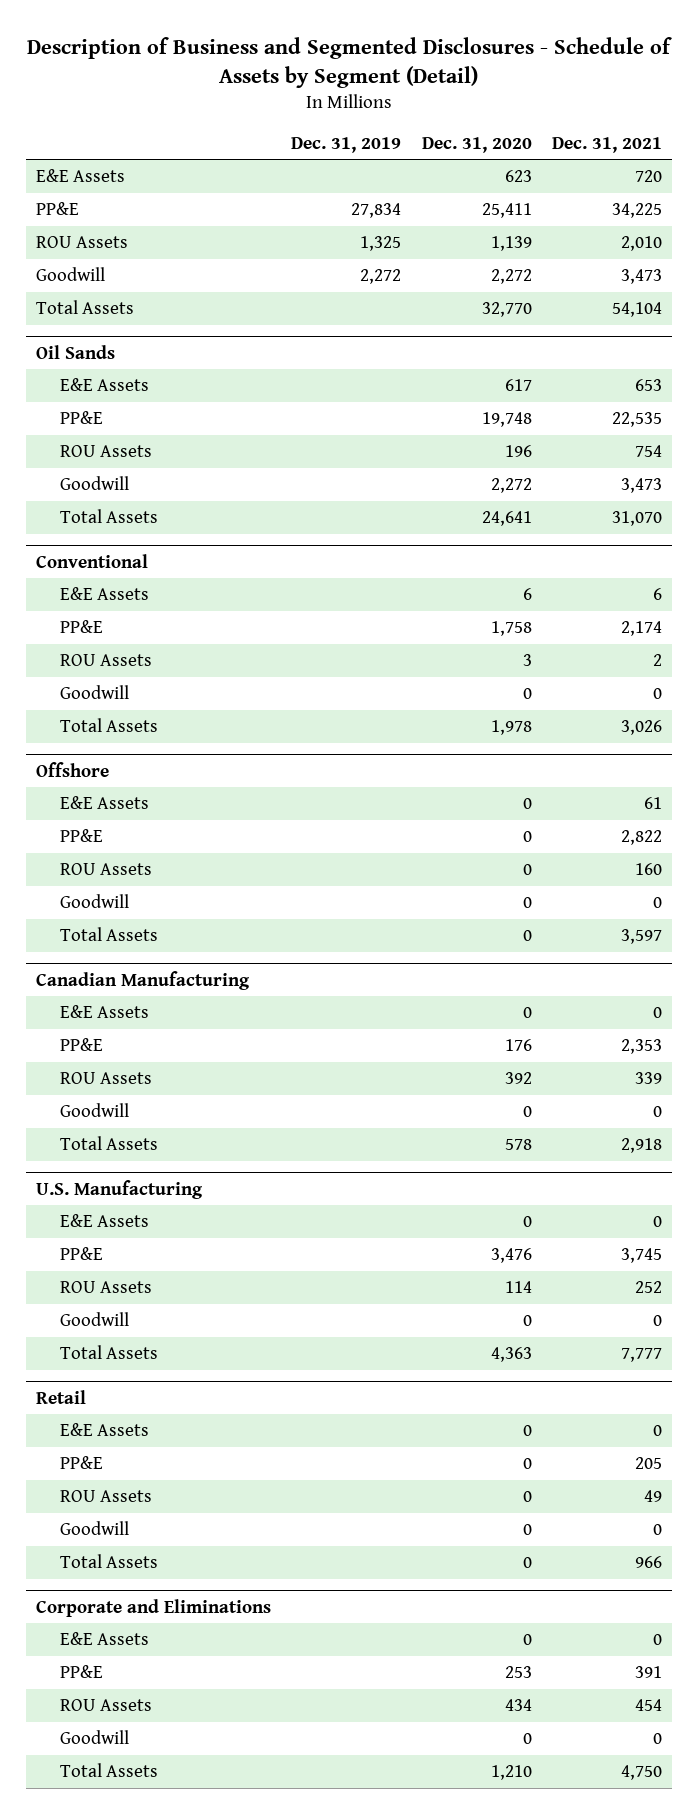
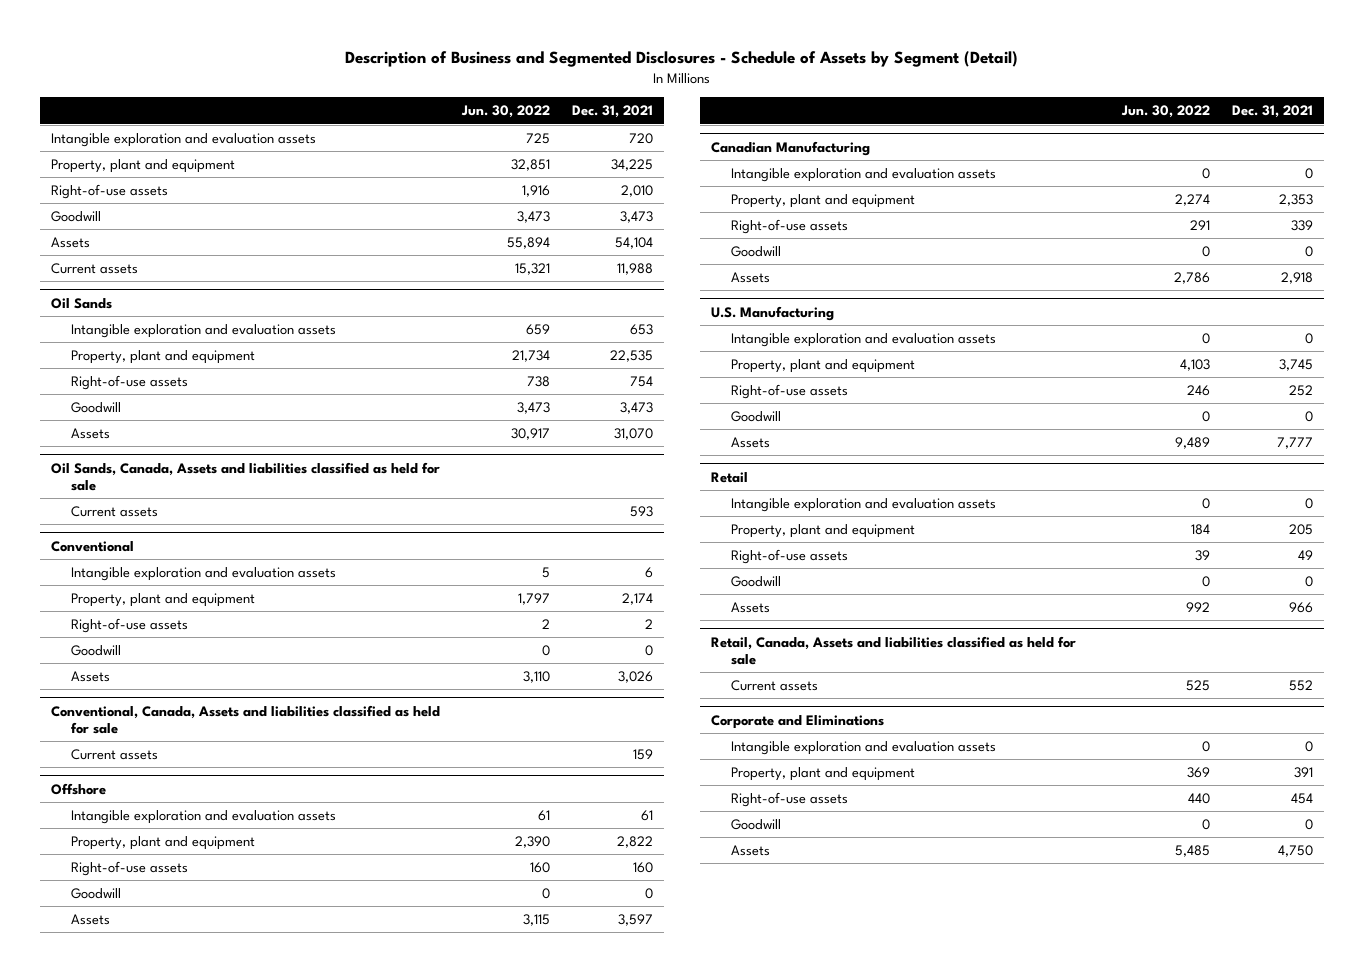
[291,136,402,153] Dec. 31, 2019 -> none
[421,136,532,153] Dec. 31, 2020 -> none
none -> [460,105,550,119] Jun. 30, 2022
[35,169,125,183] E&E Assets -> [51,133,317,148] Intangible exploration and evaluation assets
[35,202,79,216] PP&E -> [51,159,236,174] Property, plant and equipment
[35,236,128,249] ROU Assets -> [51,184,169,200] Right-of-use assets
[35,300,134,315] Total Assets -> [51,237,91,249] Assets
none -> [51,263,139,275] Current assets
[60,378,150,392] E&E Assets -> [70,324,336,339] Intangible exploration and evaluation assets
[60,411,104,425] PP&E -> [70,350,255,365] Property, plant and equipment
[60,445,153,458] ROU Assets -> [70,375,188,391] Right-of-use assets
[60,509,159,524] Total Assets -> [70,428,110,440] Assets
none -> [51,461,441,491] Oil Sands, Canada, Assets and liabilities classified as held for sale
none -> [70,506,158,518] Current assets
[60,587,150,601] E&E Assets -> [70,567,336,582] Intangible exploration and evaluation assets
[60,620,104,634] PP&E -> [70,593,255,608] Property, plant and equipment
[60,654,153,667] ROU Assets -> [70,618,188,634] Right-of-use assets
[60,718,159,733] Total Assets -> [70,671,110,683] Assets
none -> [51,704,441,734] Conventional, Canada, Assets and liabilities classified as held for sale
none -> [70,749,158,761] Current assets
[60,796,150,810] E&E Assets -> [70,810,336,825] Intangible exploration and evaluation assets
[60,829,104,843] PP&E -> [70,836,255,851] Property, plant and equipment
[60,863,153,876] ROU Assets -> [70,861,188,877] Right-of-use assets
[60,927,159,942] Total Assets -> [70,914,110,926] Assets
[60,1005,150,1019] E&E Assets -> [730,168,996,183] Intangible exploration and evaluation assets
[60,1038,104,1052] PP&E -> [730,194,915,209] Property, plant and equipment
[60,1072,153,1085] ROU Assets -> [730,219,848,235] Right-of-use assets
[60,1136,159,1151] Total Assets -> [730,272,770,284] Assets
[60,1214,150,1228] E&E Assets -> [730,333,996,348] Intangible exploration and evaluation assets
[60,1247,104,1261] PP&E -> [730,359,915,374] Property, plant and equipment
[60,1281,153,1294] ROU Assets -> [730,384,848,400] Right-of-use assets
[60,1345,159,1360] Total Assets -> [730,437,770,449] Assets
[60,1423,150,1437] E&E Assets -> [730,498,996,513] Intangible exploration and evaluation assets
[60,1456,104,1470] PP&E -> [730,524,915,539] Property, plant and equipment
[60,1490,153,1503] ROU Assets -> [730,549,848,565] Right-of-use assets
[60,1554,159,1569] Total Assets -> [730,602,770,614] Assets
none -> [711,635,1077,665] Retail, Canada, Assets and liabilities classified as held for sale
none -> [730,680,818,692] Current assets
[60,1632,150,1646] E&E Assets -> [730,741,996,756] Intangible exploration and evaluation assets
[60,1665,104,1679] PP&E -> [730,767,915,782] Property, plant and equipment
[60,1699,153,1712] ROU Assets -> [730,792,848,808] Right-of-use assets
[60,1763,159,1778] Total Assets -> [730,845,770,857] Assets

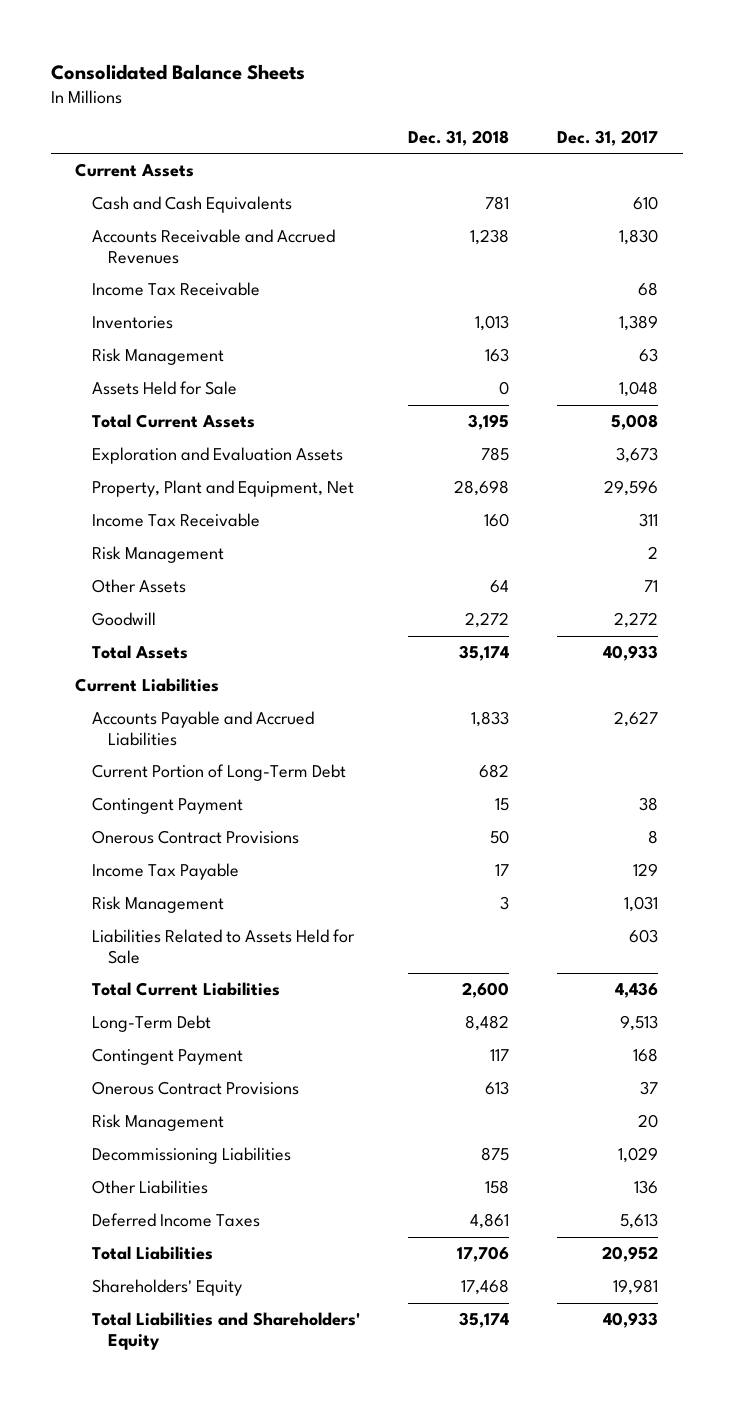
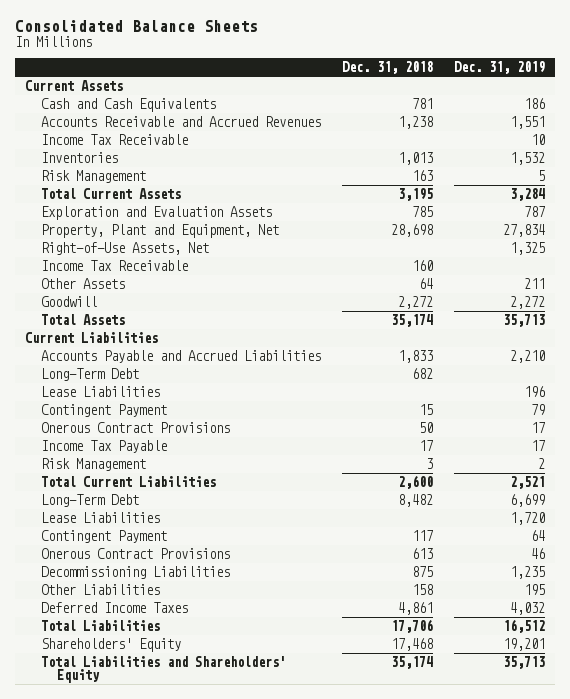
[557,129,659,146] Dec. 31, 2017 -> none
none -> [453,61,545,75] Dec. 31, 2019
[91,381,237,396] Assets Held for Sale -> none
none -> [40,242,209,256] Right-of-Use Assets, Net
[91,546,224,564] Risk Management -> none
[91,764,346,782] Current Portion of Long-Term Debt -> [40,368,139,382] Long-Term Debt
none -> [40,386,160,398] Lease Liabilities
[91,929,355,965] Liabilities Related to Assets Held for Sale -> none
none -> [40,512,160,524] Lease Liabilities
[91,1114,224,1132] Risk Management -> none

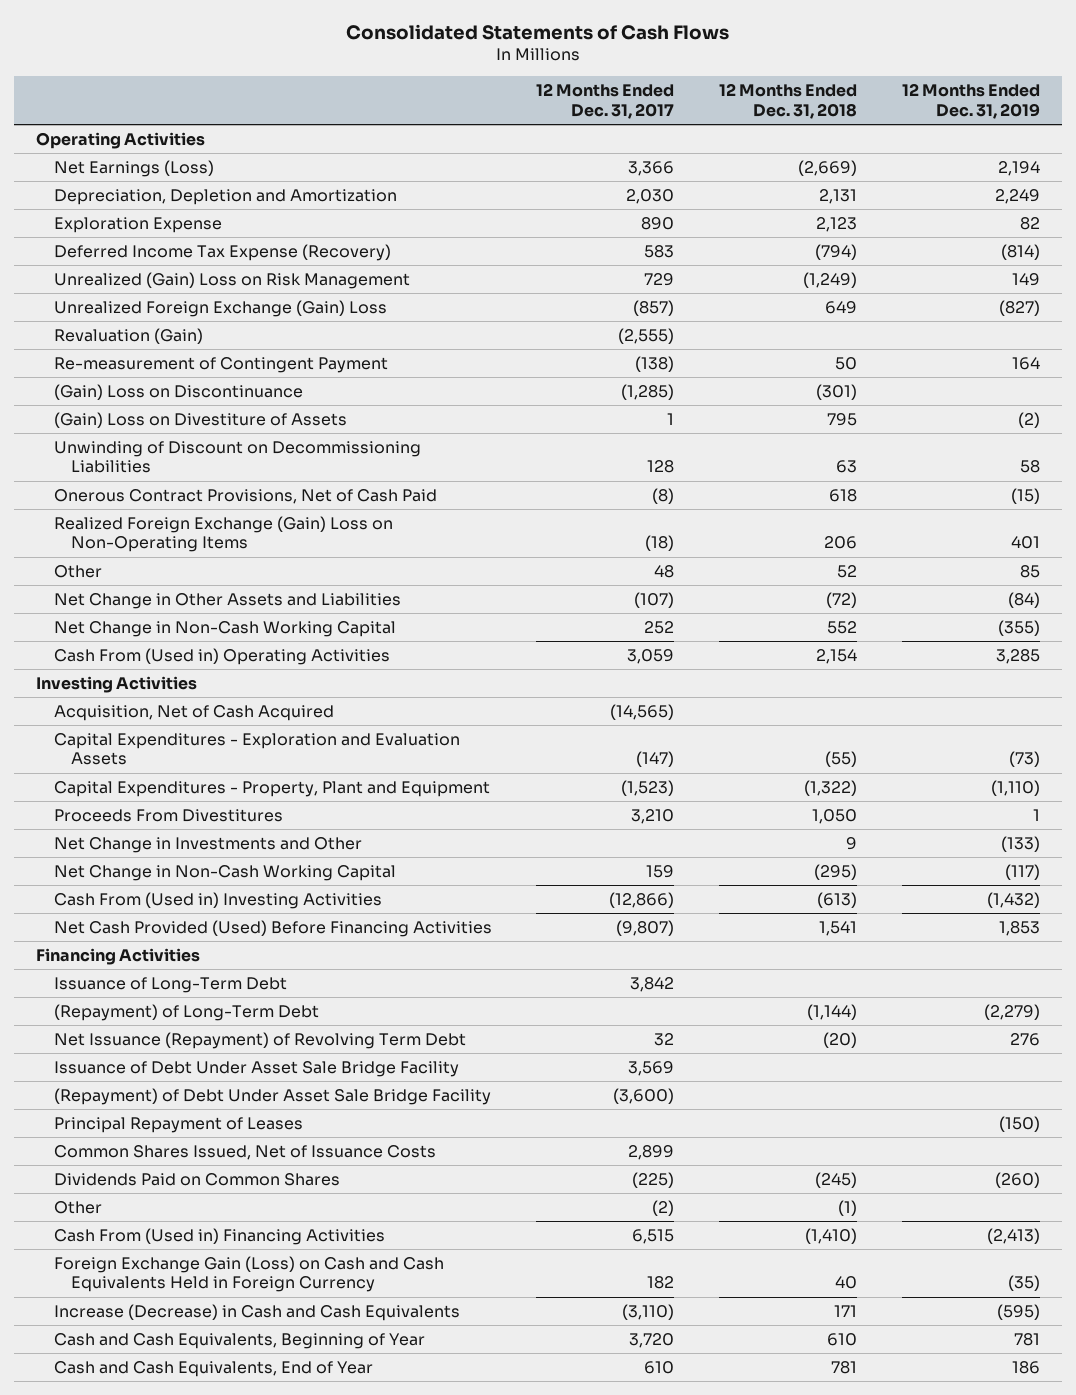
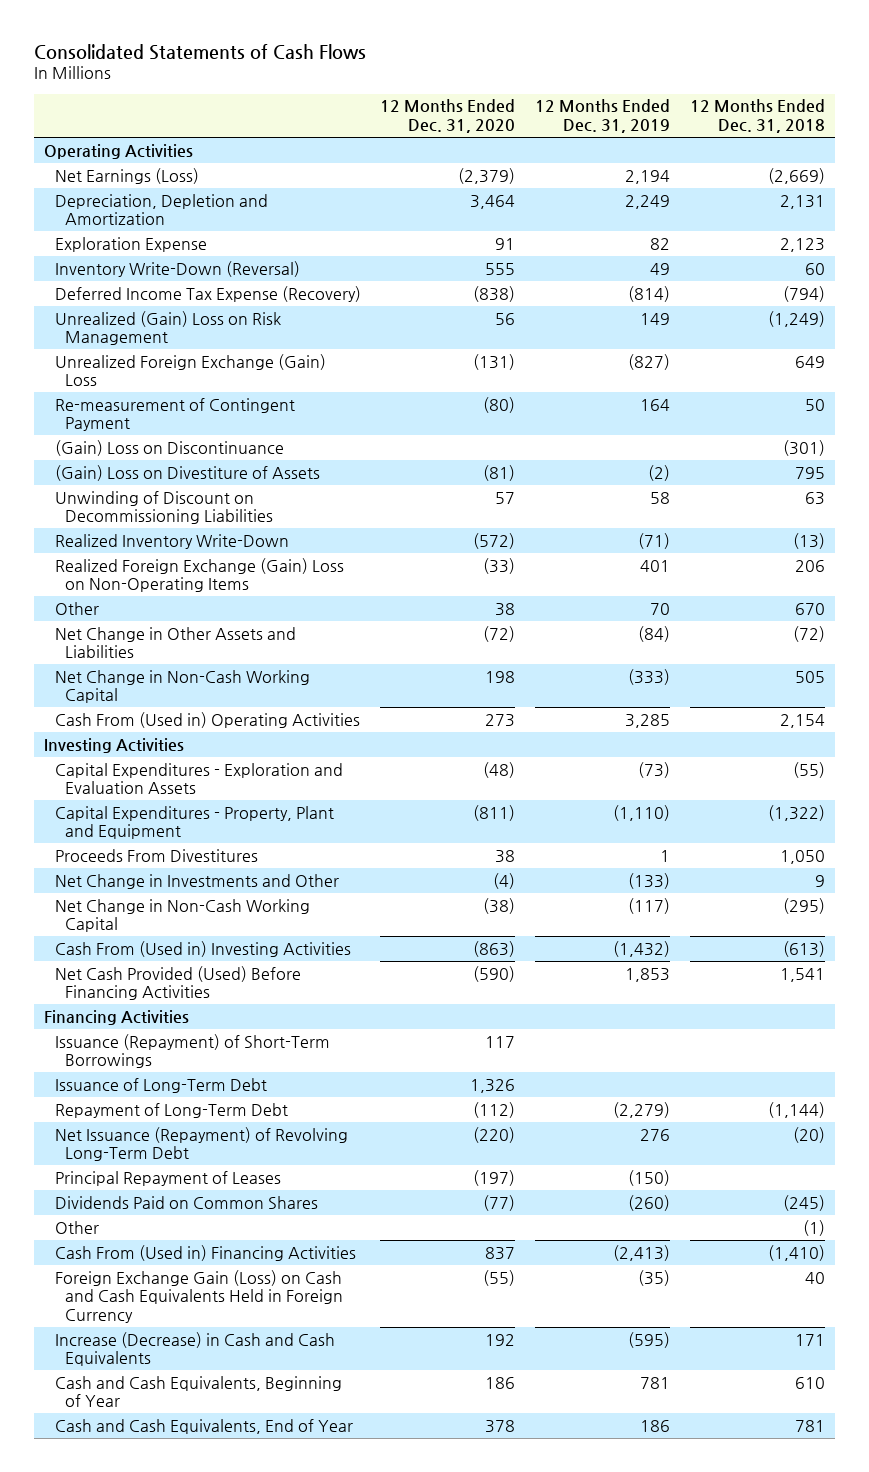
[536,83,675,119] 12 Months Ended Dec. 31, 2017 -> none
none -> [380,99,516,134] 12 Months Ended Dec. 31, 2020
none -> [54,260,300,277] Inventory Write-Down (Reversal)
[53,327,203,344] Revaluation (Gain) -> none
[53,488,437,504] Onerous Contract Provisions, Net of Cash Paid -> none
none -> [54,533,289,549] Realized Inventory Write-Down
[836,564,857,578] 52 -> [794,602,825,615] 670
[1019,564,1040,578] 85 -> [650,602,671,615] 70
[826,620,857,634] 552 -> [794,670,825,683] 505
[997,619,1040,636] (355) -> [628,668,671,685] (333)
[53,704,334,721] Acquisition, Net of Cash Acquired -> none
none -> [54,1033,330,1069] Issuance (Repayment) of Short-Term Borrowings
[53,1060,459,1077] Issuance of Debt Under Asset Sale Bridge Facility -> none
[53,1087,491,1105] (Repayment) of Debt Under Asset Sale Bridge Facility -> none
[53,1003,319,1021] (Repayment) of Long-Term Debt -> [54,1102,288,1118] Repayment of Long-Term Debt
[53,1031,466,1049] Net Issuance (Repayment) of Revolving Term Debt -> [54,1126,348,1162] Net Issuance (Repayment) of Revolving Long-Term Debt
[53,1144,436,1160] Common Shares Issued, Net of Issuance Costs -> none

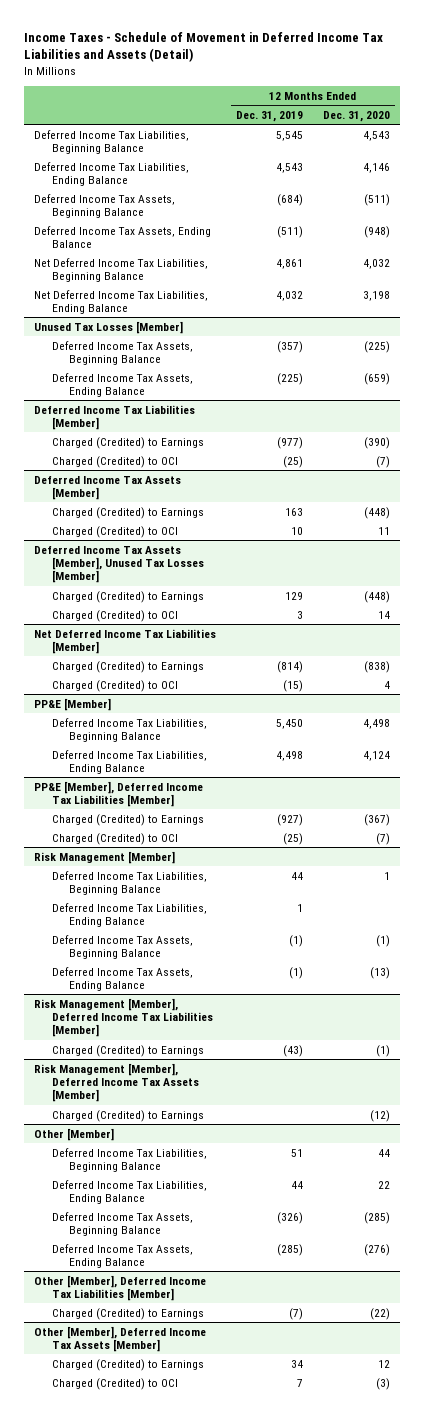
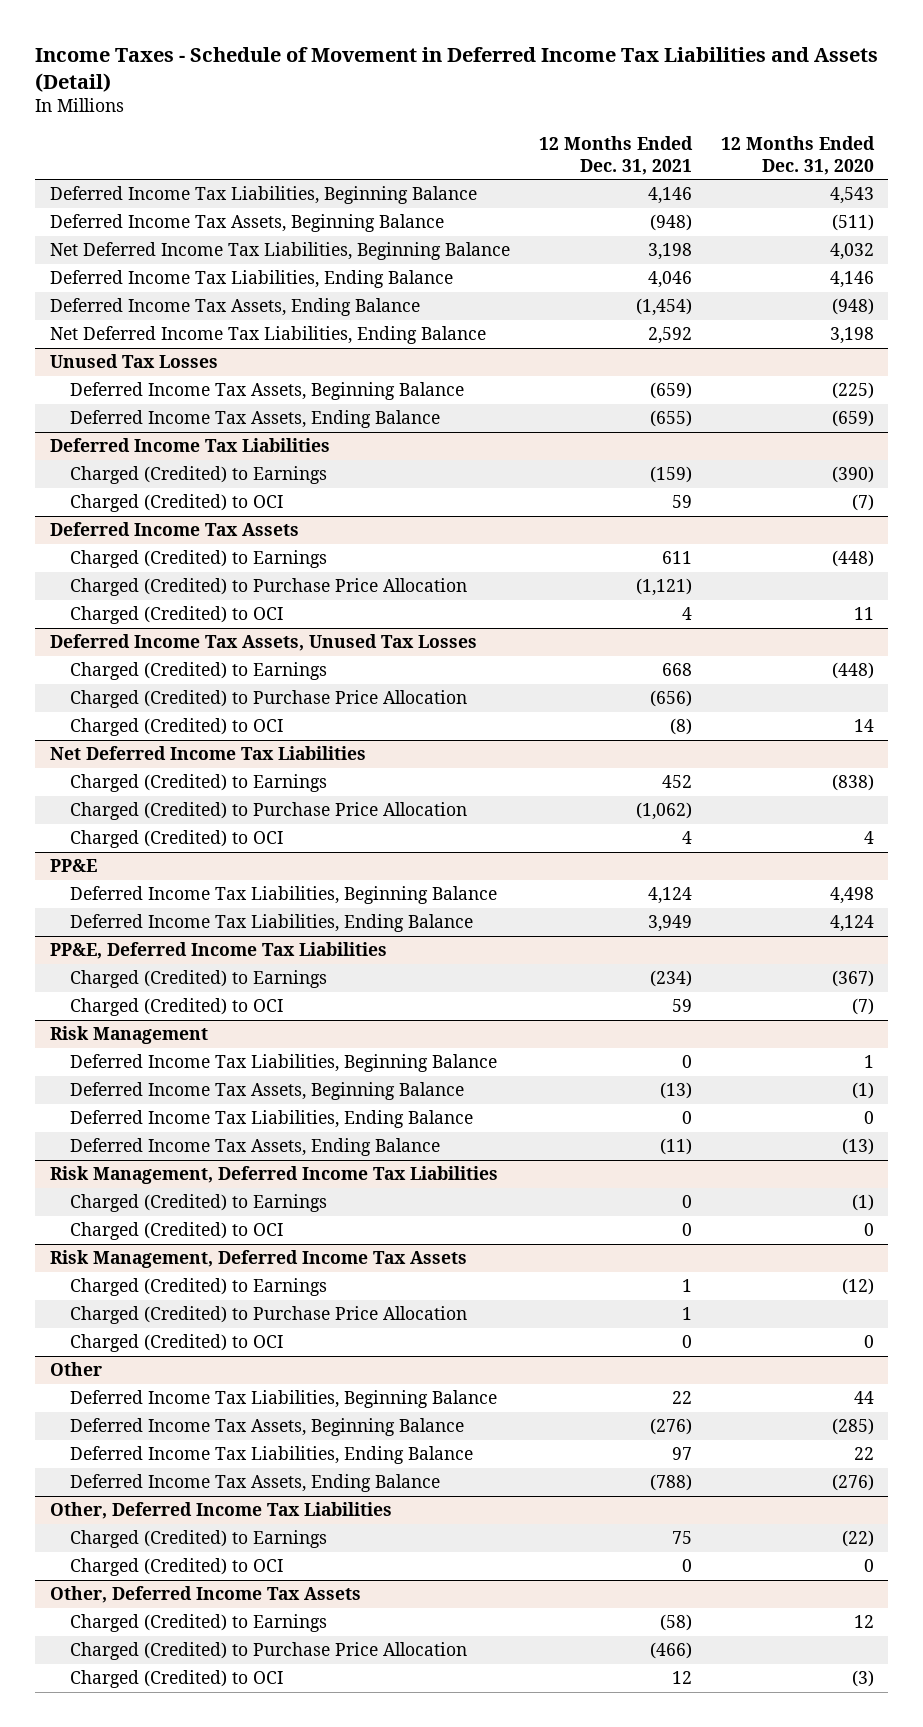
[235,110,303,122] Dec. 31, 2019 -> none
none -> [538,135,693,175] 12 Months Ended Dec. 31, 2021
[33,161,189,186] Deferred Income Tax Liabilities, Ending Balance -> [49,270,453,289] Deferred Income Tax Liabilities, Ending Balance
[33,225,211,248] Deferred Income Tax Assets, Ending Balance -> [49,298,420,317] Deferred Income Tax Assets, Ending Balance
[33,320,183,334] Unused Tax Losses [Member] -> [49,354,218,369] Unused Tax Losses
[33,404,195,430] Deferred Income Tax Liabilities [Member] -> [49,438,330,453] Deferred Income Tax Liabilities
[33,475,181,500] Deferred Income Tax Assets [Member] -> [49,522,299,537] Deferred Income Tax Assets
none -> [70,578,468,597] Charged (Credited) to Purchase Price Allocation
[33,545,204,584] Deferred Income Tax Assets [Member], Unused Tax Losses [Member] -> [49,634,477,652] Deferred Income Tax Assets, Unused Tax Losses
none -> [70,690,468,709] Charged (Credited) to Purchase Price Allocation
[33,628,216,654] Net Deferred Income Tax Liabilities [Member] -> [49,746,366,761] Net Deferred Income Tax Liabilities
none -> [70,802,468,821] Charged (Credited) to Purchase Price Allocation
[33,697,111,711] PP&E [Member] -> [49,859,97,873] PP&E
[33,780,203,807] PP&E [Member], Deferred Income Tax Liabilities [Member] -> [49,942,387,960] PP&E, Deferred Income Tax Liabilities
[33,850,175,864] Risk Management [Member] -> [49,1026,208,1045] Risk Management
[51,902,207,927] Deferred Income Tax Liabilities, Ending Balance -> none
none -> [70,1110,474,1129] Deferred Income Tax Liabilities, Ending Balance
[33,997,213,1038] Risk Management [Member], Deferred Income Tax Liabilities [Member] -> [49,1166,498,1185] Risk Management, Deferred Income Tax Liabilities
none -> [70,1222,284,1241] Charged (Credited) to OCI
[33,1062,199,1103] Risk Management [Member], Deferred Income Tax Assets [Member] -> [49,1250,467,1269] Risk Management, Deferred Income Tax Assets
none -> [70,1306,468,1325] Charged (Credited) to Purchase Price Allocation
none -> [70,1334,284,1353] Charged (Credited) to OCI
[33,1127,114,1141] Other [Member] -> [49,1362,102,1377] Other
[51,1179,207,1204] Deferred Income Tax Liabilities, Ending Balance -> none
none -> [70,1446,474,1465] Deferred Income Tax Liabilities, Ending Balance
[33,1274,206,1301] Other [Member], Deferred Income Tax Liabilities [Member] -> [49,1502,392,1520] Other, Deferred Income Tax Liabilities
none -> [70,1558,284,1577] Charged (Credited) to OCI
[33,1325,206,1352] Other [Member], Deferred Income Tax Assets [Member] -> [49,1586,361,1604] Other, Deferred Income Tax Assets
none -> [70,1642,468,1661] Charged (Credited) to Purchase Price Allocation

